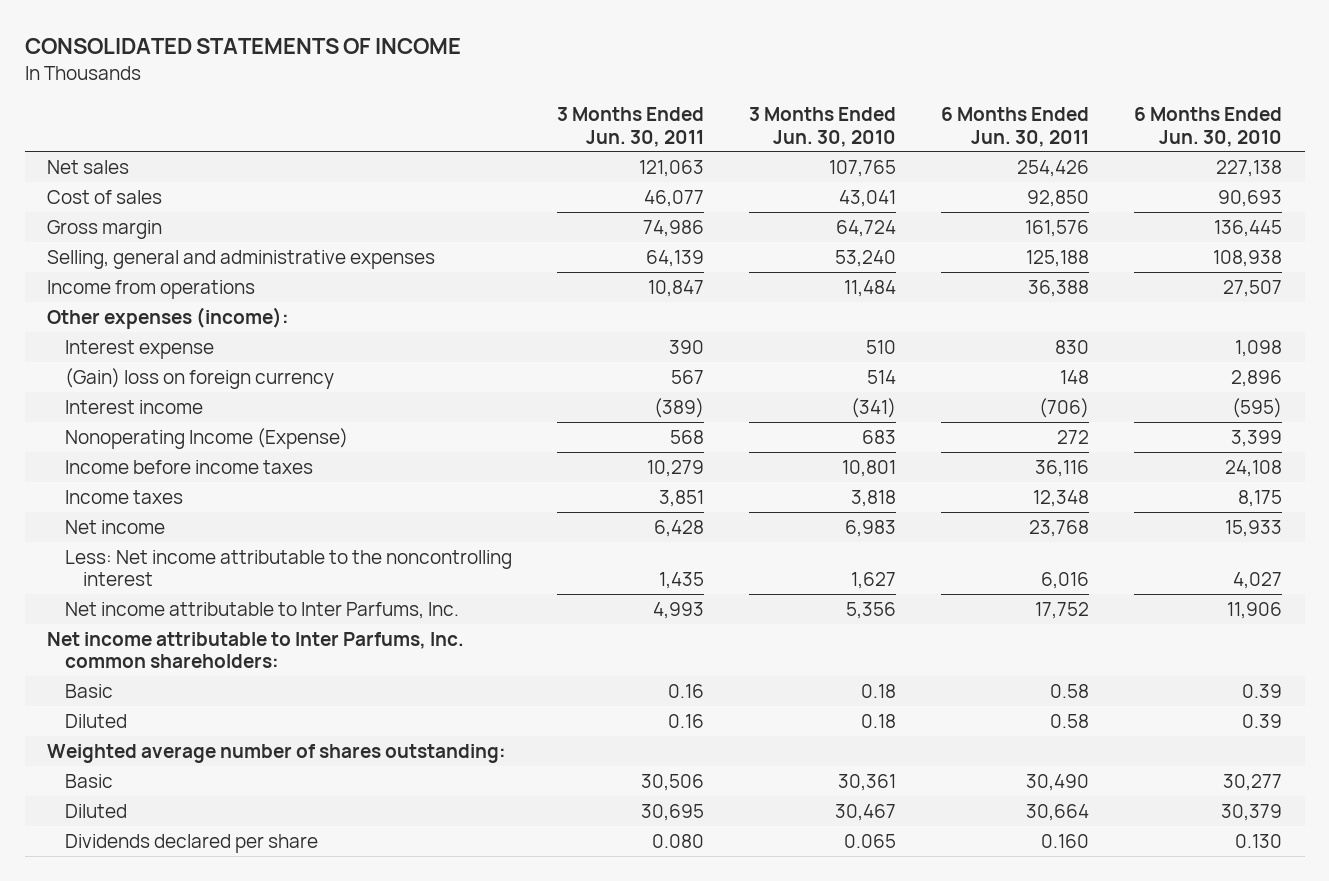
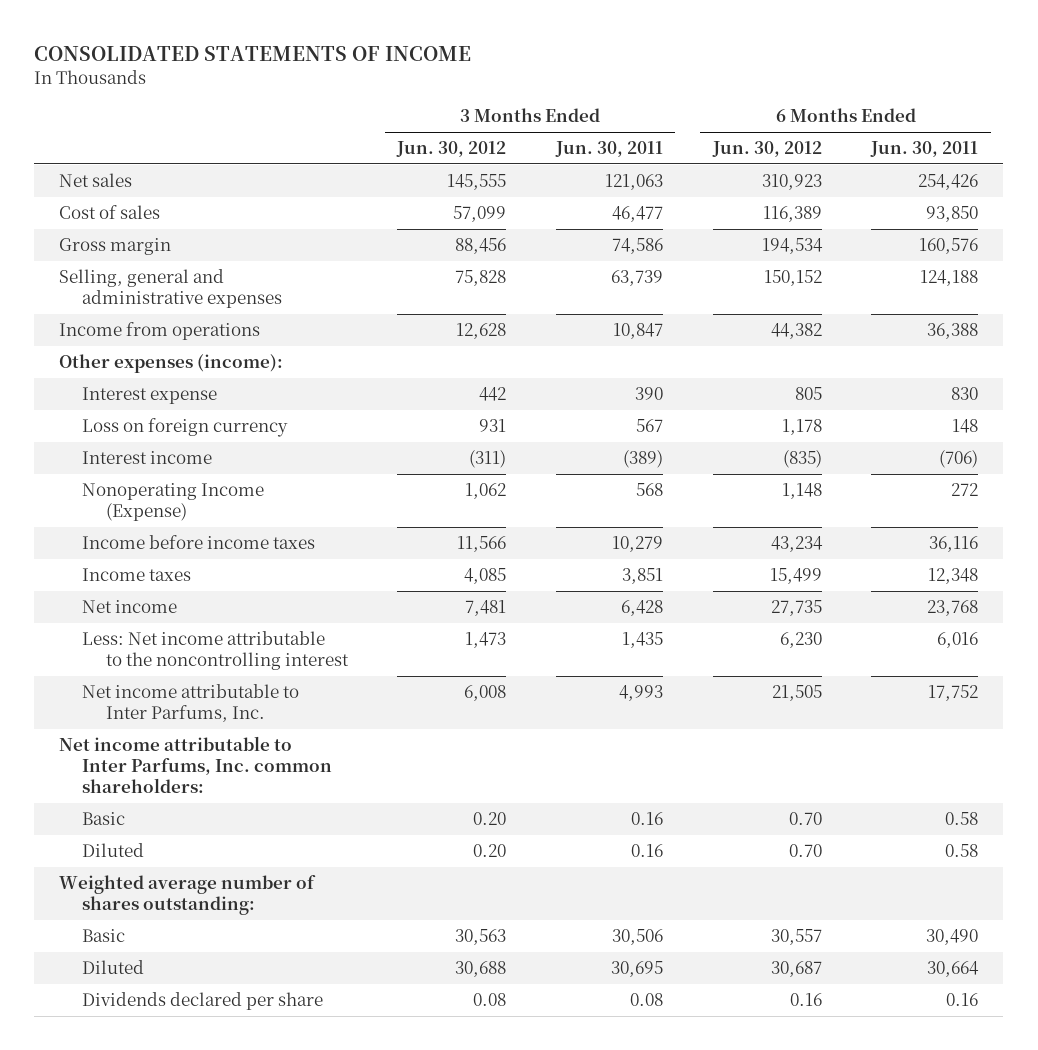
[749,107,897,147] 3 Months Ended Jun. 30, 2010 -> none
[1134,107,1283,147] 6 Months Ended Jun. 30, 2010 -> none
none -> [396,141,507,158] Jun. 30, 2012
none -> [711,141,822,158] Jun. 30, 2012
[644,189,705,207] 46,077 -> [612,205,664,222] 46,477
[1027,189,1090,207] 92,850 -> [926,205,979,222] 93,850
[643,219,705,237] 74,986 -> [612,237,664,254] 74,586
[1025,219,1090,237] 161,576 -> [919,237,979,254] 160,576
[646,249,705,267] 64,139 -> [611,269,664,286] 63,739
[1026,249,1090,267] 125,188 -> [920,269,979,286] 124,188
[65,367,335,389] (Gain) loss on foreign currency -> [82,417,289,437] Loss on foreign currency
[652,833,705,848] 0.080 -> [630,992,664,1006] 0.08
[1041,833,1090,848] 0.160 -> [946,992,979,1006] 0.16

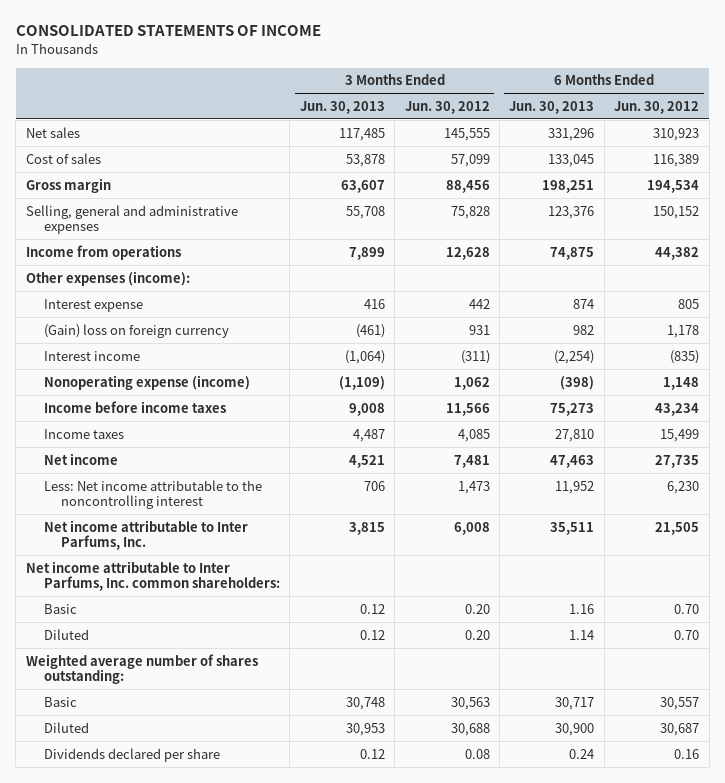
[555,141,664,158] Jun. 30, 2011 -> none
[870,141,979,158] Jun. 30, 2011 -> none
none -> [299,100,385,114] Jun. 30, 2013
none -> [509,100,595,114] Jun. 30, 2013
[82,417,289,437] Loss on foreign currency -> [43,323,229,338] (Gain) loss on foreign currency
[82,482,265,521] Nonoperating Income (Expense) -> [43,374,250,390] Nonoperating expense (income)

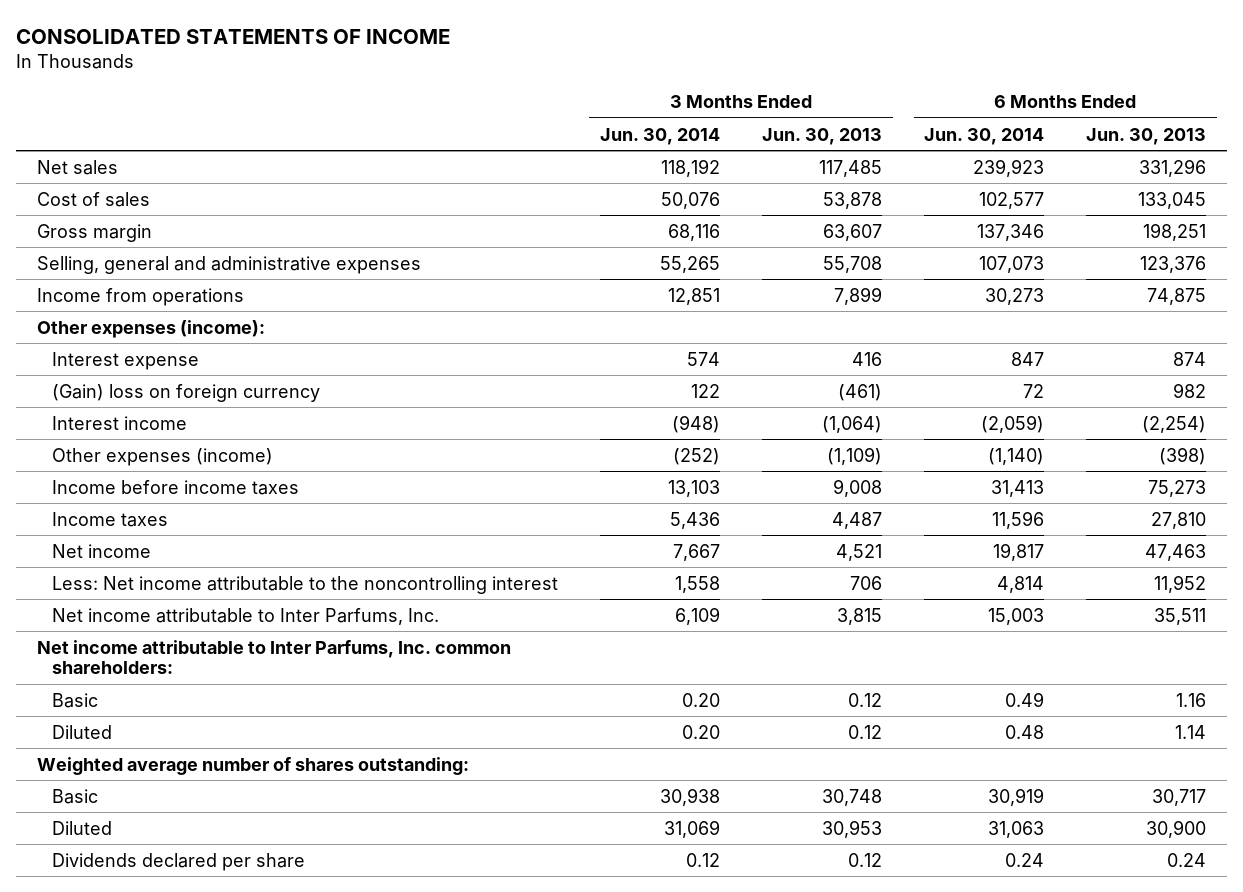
[404,100,490,114] Jun. 30, 2012 -> none
[614,100,700,114] Jun. 30, 2012 -> none
none -> [599,127,720,145] Jun. 30, 2014
none -> [924,127,1045,145] Jun. 30, 2014
[43,374,250,390] Nonoperating expense (income) -> [51,447,273,466] Other expenses (income)

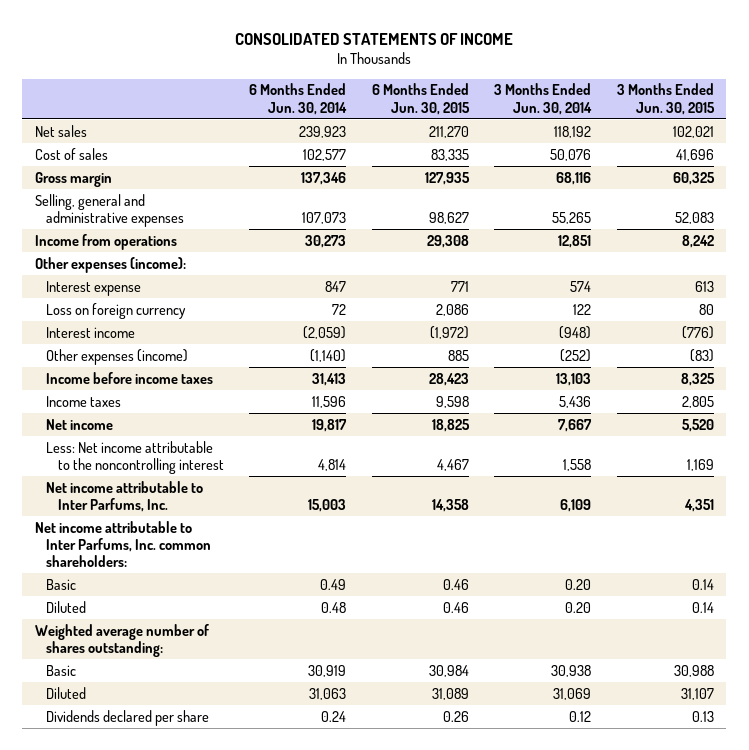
[762,127,883,145] Jun. 30, 2013 -> none
[1086,127,1207,145] Jun. 30, 2013 -> none
none -> [371,83,470,115] 6 Months Ended Jun. 30, 2015
none -> [616,83,715,115] 3 Months Ended Jun. 30, 2015
[51,383,320,402] (Gain) loss on foreign currency -> [46,302,187,319] Loss on foreign currency

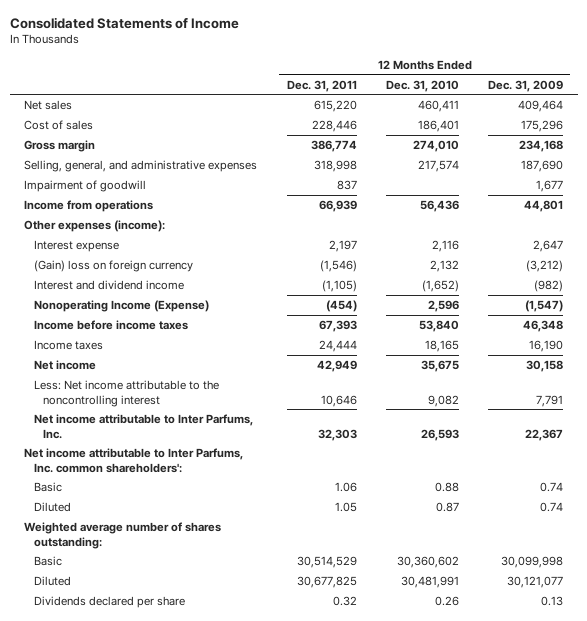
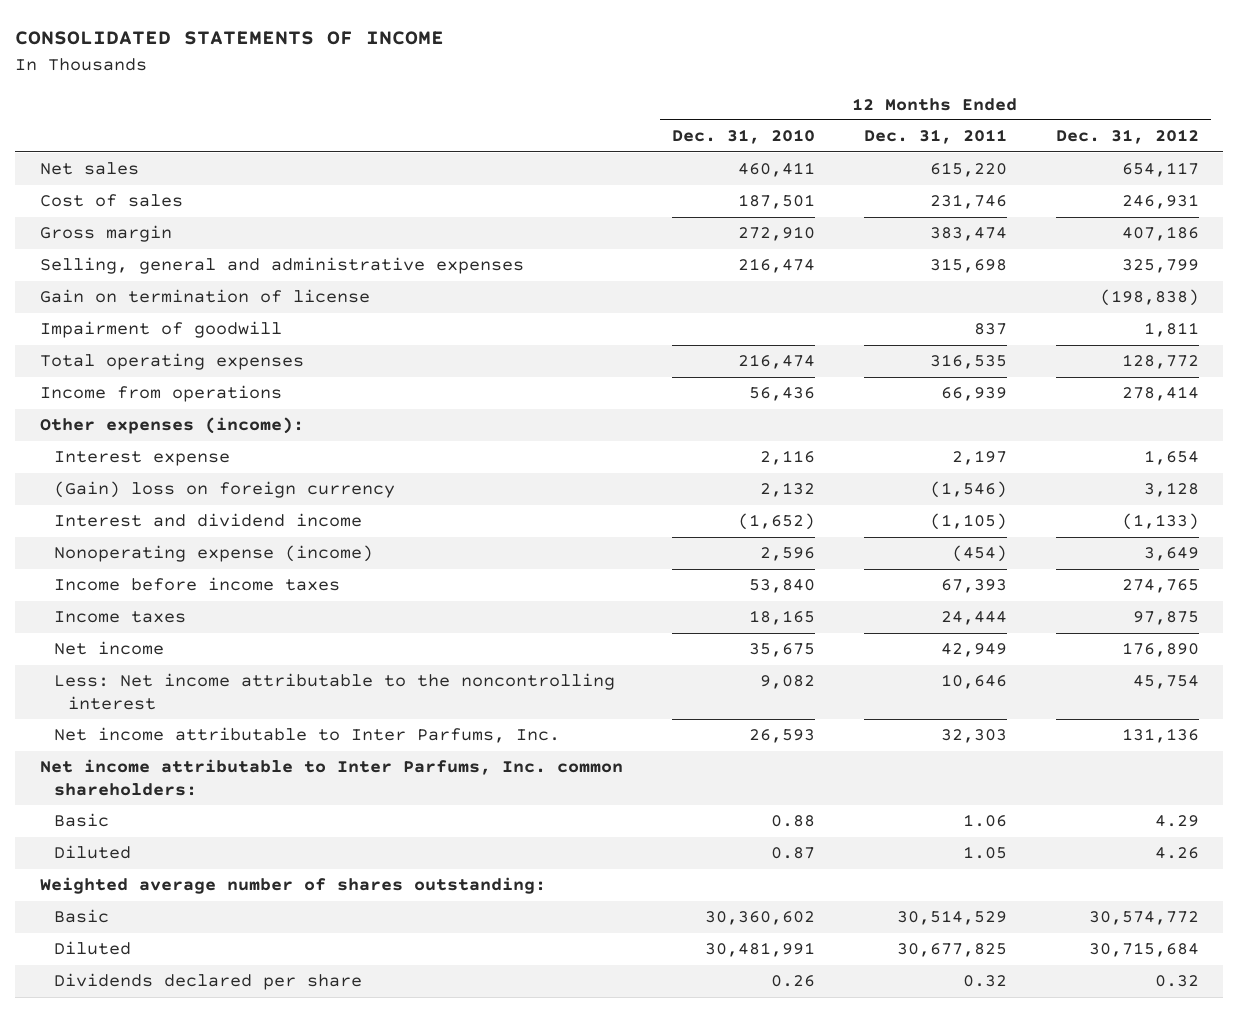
[9,16,239,29] Consolidated Statements of Income -> [15,31,445,46] CONSOLIDATED STATEMENTS OF INCOME
[488,79,564,92] Dec. 31, 2009 -> none
none -> [1055,129,1199,145] Dec. 31, 2012
[311,119,357,132] 228,446 -> [929,194,1007,210] 231,746
[417,119,459,132] 186,401 -> [737,194,815,210] 187,501
[310,139,357,152] 386,774 -> [929,227,1007,242] 383,474
[412,139,459,152] 274,010 -> [737,226,815,242] 272,910
[24,159,258,172] Selling, general, and administrative expenses -> [39,257,524,275] Selling, general and administrative expenses
[313,159,357,172] 318,998 -> [929,258,1007,274] 315,698
[417,159,459,172] 217,574 -> [737,258,815,274] 216,474
none -> [39,289,370,304] Gain on termination of license
none -> [39,353,304,371] Total operating expenses
[33,299,209,312] Nonoperating Income (Expense) -> [54,545,374,563] Nonoperating expense (income)
[24,447,244,473] Net income attributable to Inter Parfums, Inc. common shareholders': -> [39,759,623,796] Net income attributable to Inter Parfums, Inc. common shareholders:

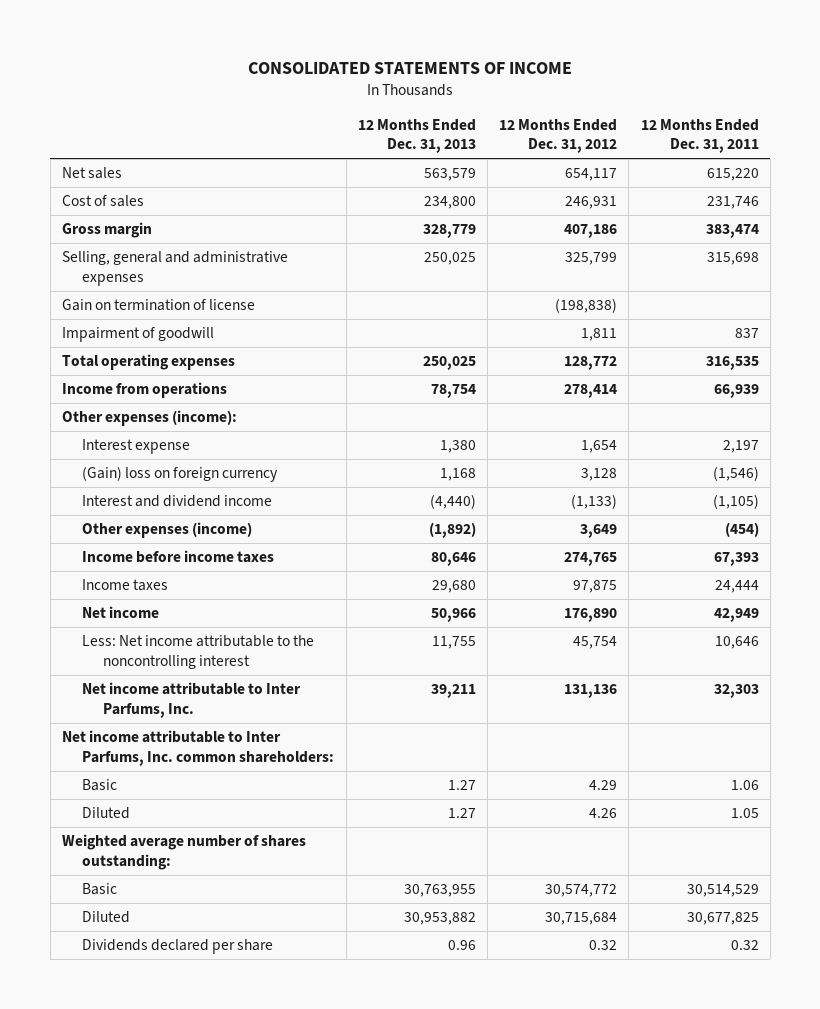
[671,129,815,145] Dec. 31, 2010 -> none
none -> [357,118,476,154] 12 Months Ended Dec. 31, 2013
[54,545,374,563] Nonoperating expense (income) -> [82,522,253,539] Other expenses (income)

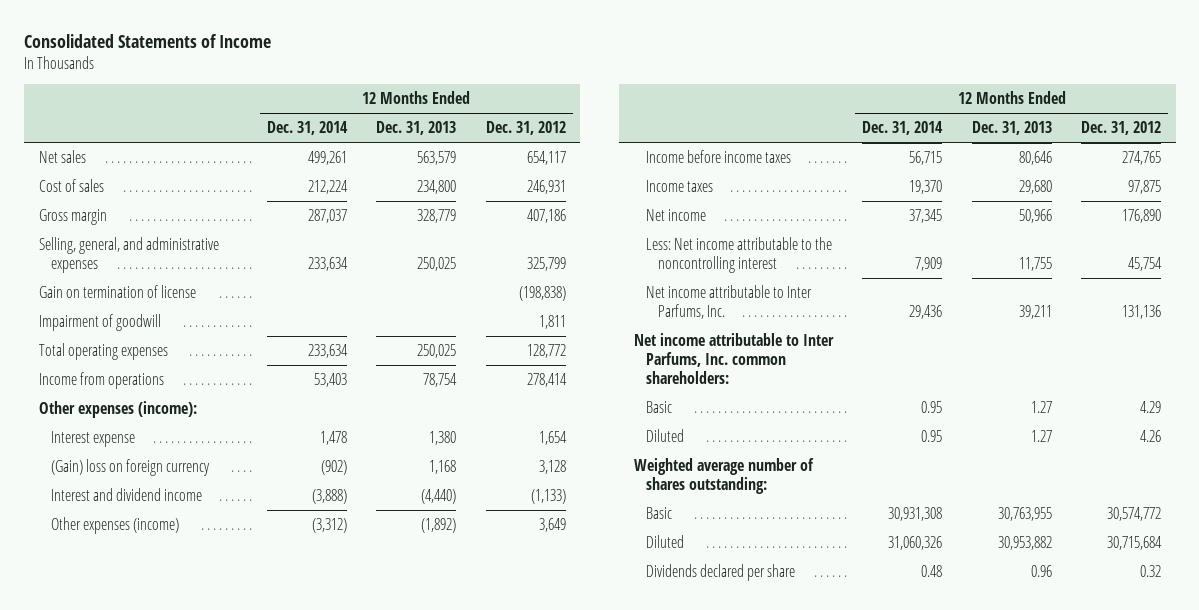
[248,62,573,75] CONSOLIDATED STATEMENTS OF INCOME -> [23,33,271,48] Consolidated Statements of Income
[640,118,759,154] 12 Months Ended Dec. 31, 2011 -> none
none -> [266,121,348,136] Dec. 31, 2014
[61,251,288,286] Selling, general and administrative expenses -> [38,236,219,274] Selling, general, and administrative expenses

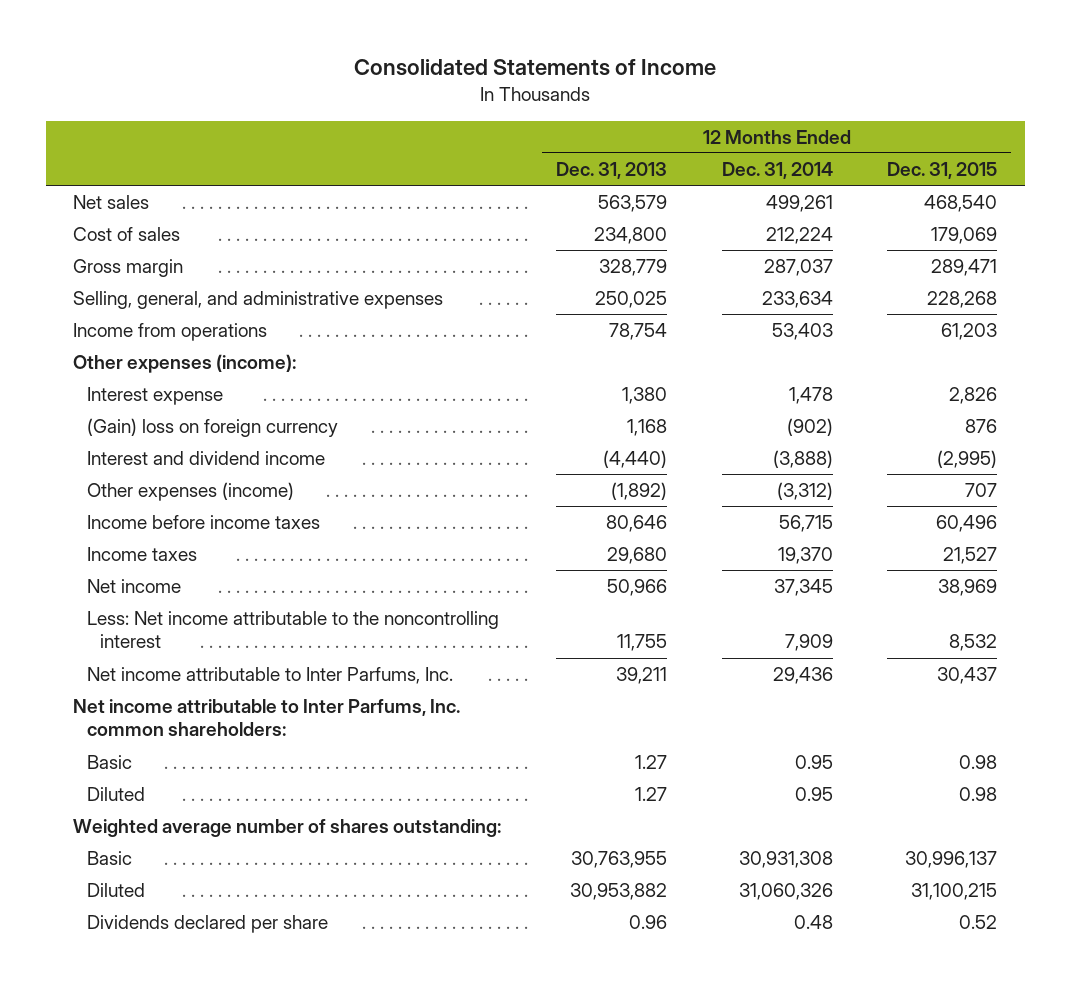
[485,121,566,136] Dec. 31, 2012 -> none
none -> [887,162,998,180] Dec. 31, 2015
[38,284,196,298] Gain on termination of license -> none
[38,313,161,331] Impairment of goodwill -> none
[38,342,168,360] Total operating expenses -> none

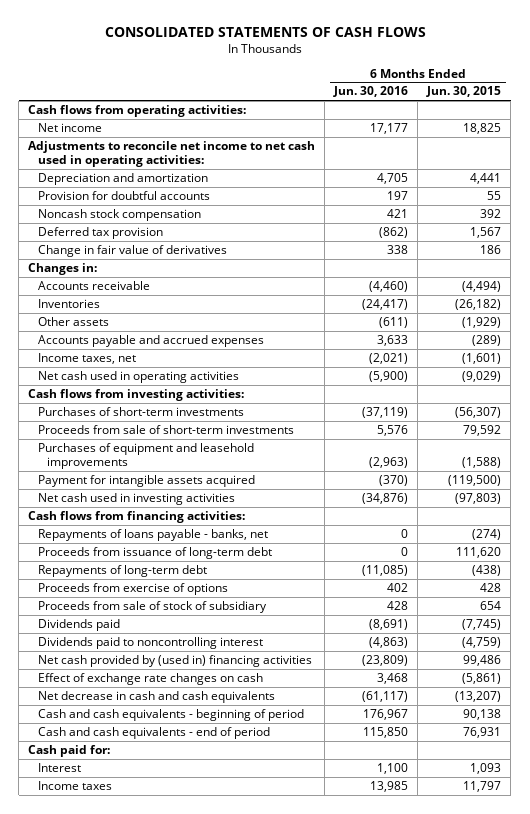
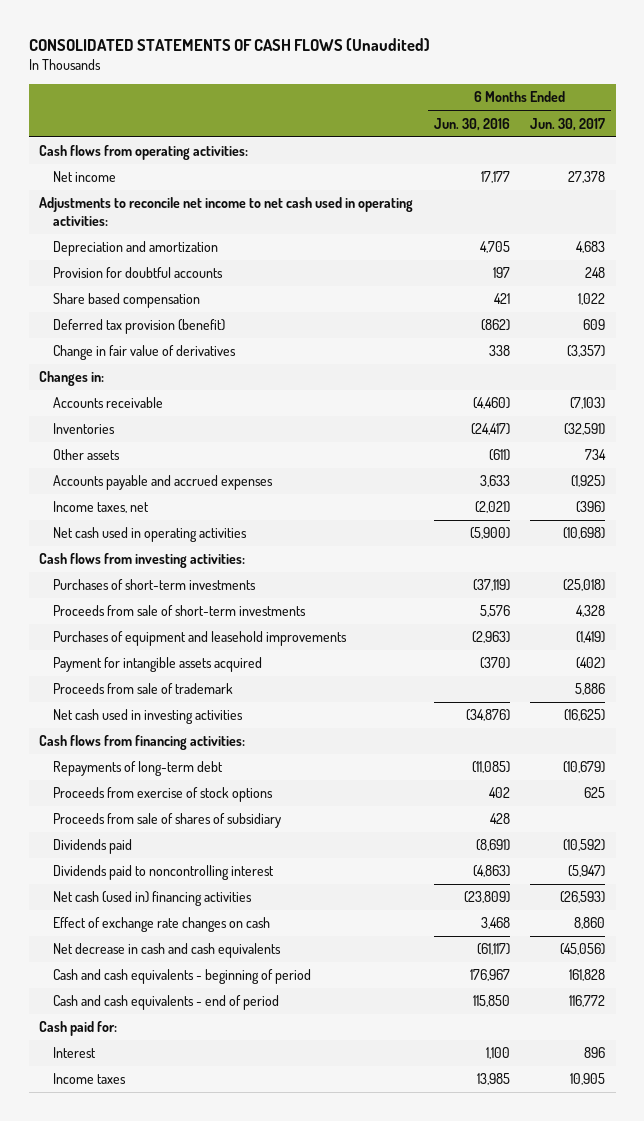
[104,27,426,38] CONSOLIDATED STATEMENTS OF CASH FLOWS -> [28,37,430,51] CONSOLIDATED STATEMENTS OF CASH FLOWS (Unaudited)
[426,86,502,98] Jun. 30, 2015 -> none
none -> [530,117,606,131] Jun. 30, 2017
[37,209,201,222] Noncash stock compensation -> [53,293,201,309] Share based compensation
[37,227,163,240] Deferred tax provision -> [53,319,226,335] Deferred tax provision (benefit)
none -> [53,683,234,695] Proceeds from sale of trademark
[37,529,268,542] Repayments of loans payable - banks, net -> none
[37,547,272,560] Proceeds from issuance of long-term debt -> none
[37,583,228,596] Proceeds from exercise of options -> [53,787,274,803] Proceeds from exercise of stock options
[37,601,267,614] Proceeds from sale of stock of subsidiary -> [53,813,282,829] Proceeds from sale of shares of subsidiary
[37,655,312,668] Net cash provided by (used in) financing activities -> [53,891,253,907] Net cash (used in) financing activities

